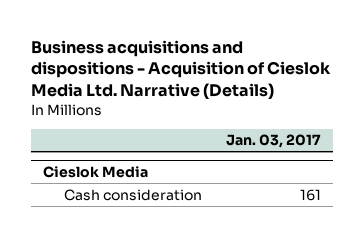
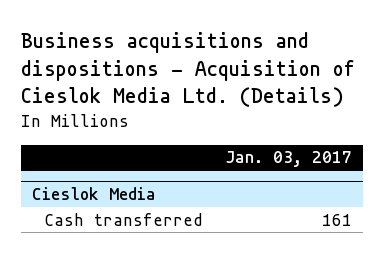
[30,39,331,99] Business acquisitions and dispositions - Acquisition of Cieslok Media Ltd. Narrative (Details) -> [21,32,356,108] Business acquisitions and dispositions - Acquisition of Cieslok Media Ltd. (Details)
[64,188,203,201] Cash consideration -> [44,212,204,226] Cash transferred

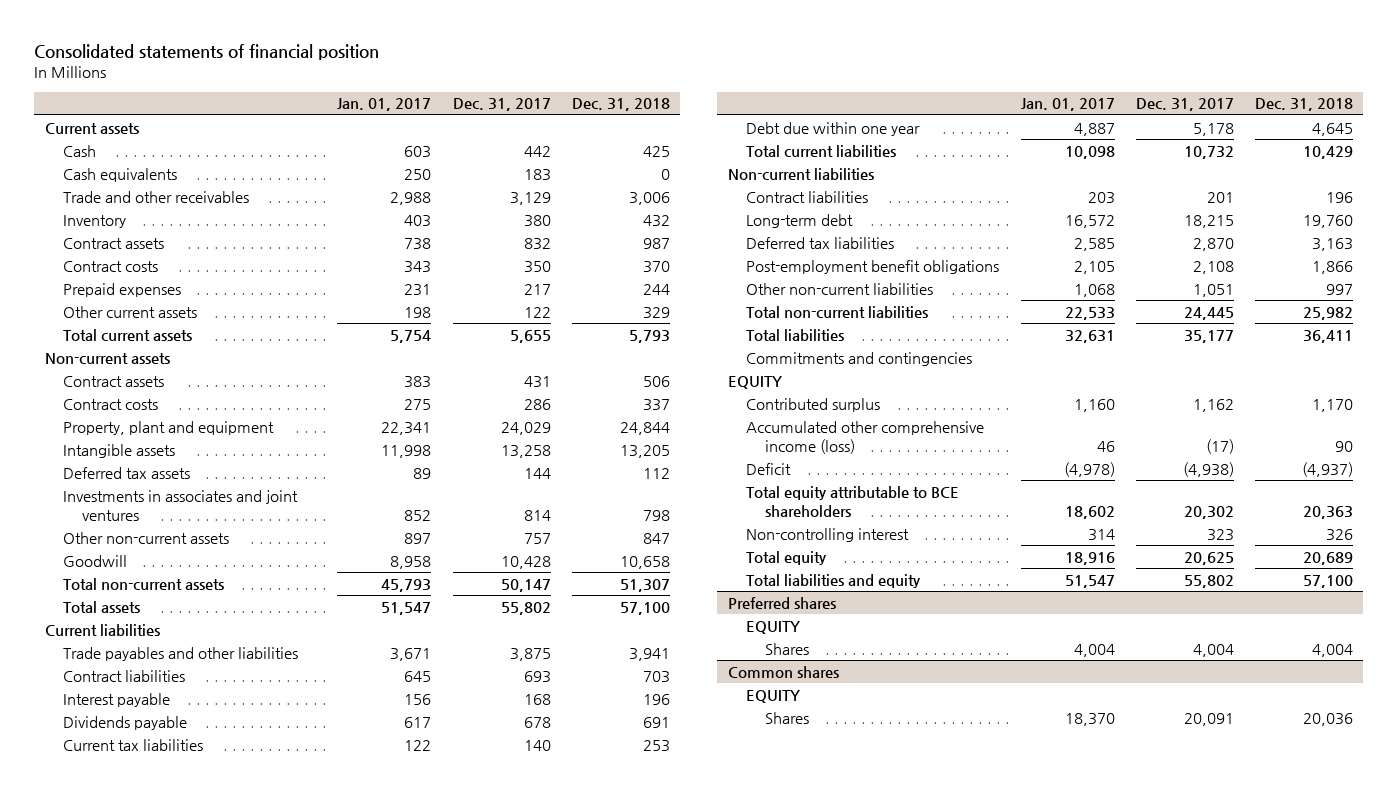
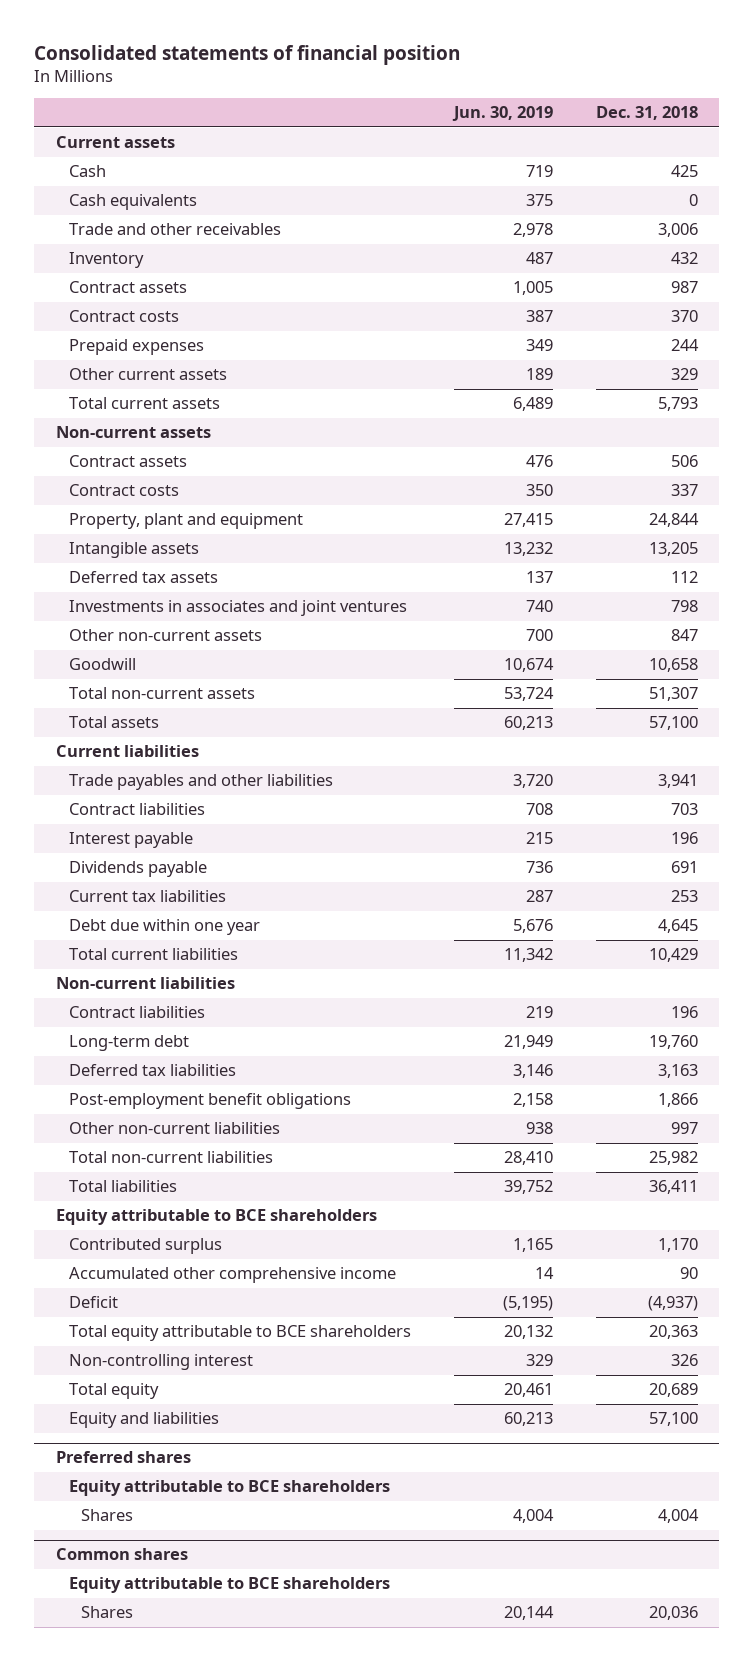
[337,98,432,112] Jan. 01, 2017 -> none
[452,98,551,112] Dec. 31, 2017 -> none
none -> [451,106,553,122] Jun. 30, 2019
[746,351,973,366] Commitments and contingencies -> none
[727,375,782,389] EQUITY -> none
none -> [55,1209,377,1226] Equity attributable to BCE shareholders
[746,420,985,454] Accumulated other comprehensive income (loss) -> [68,1267,396,1284] Accumulated other comprehensive income
[746,573,922,588] Total liabilities and equity -> [68,1412,219,1429] Equity and liabilities
[746,620,801,634] EQUITY -> none
none -> [68,1480,390,1497] Equity attributable to BCE shareholders
[746,689,801,703] EQUITY -> none
none -> [68,1577,390,1594] Equity attributable to BCE shareholders

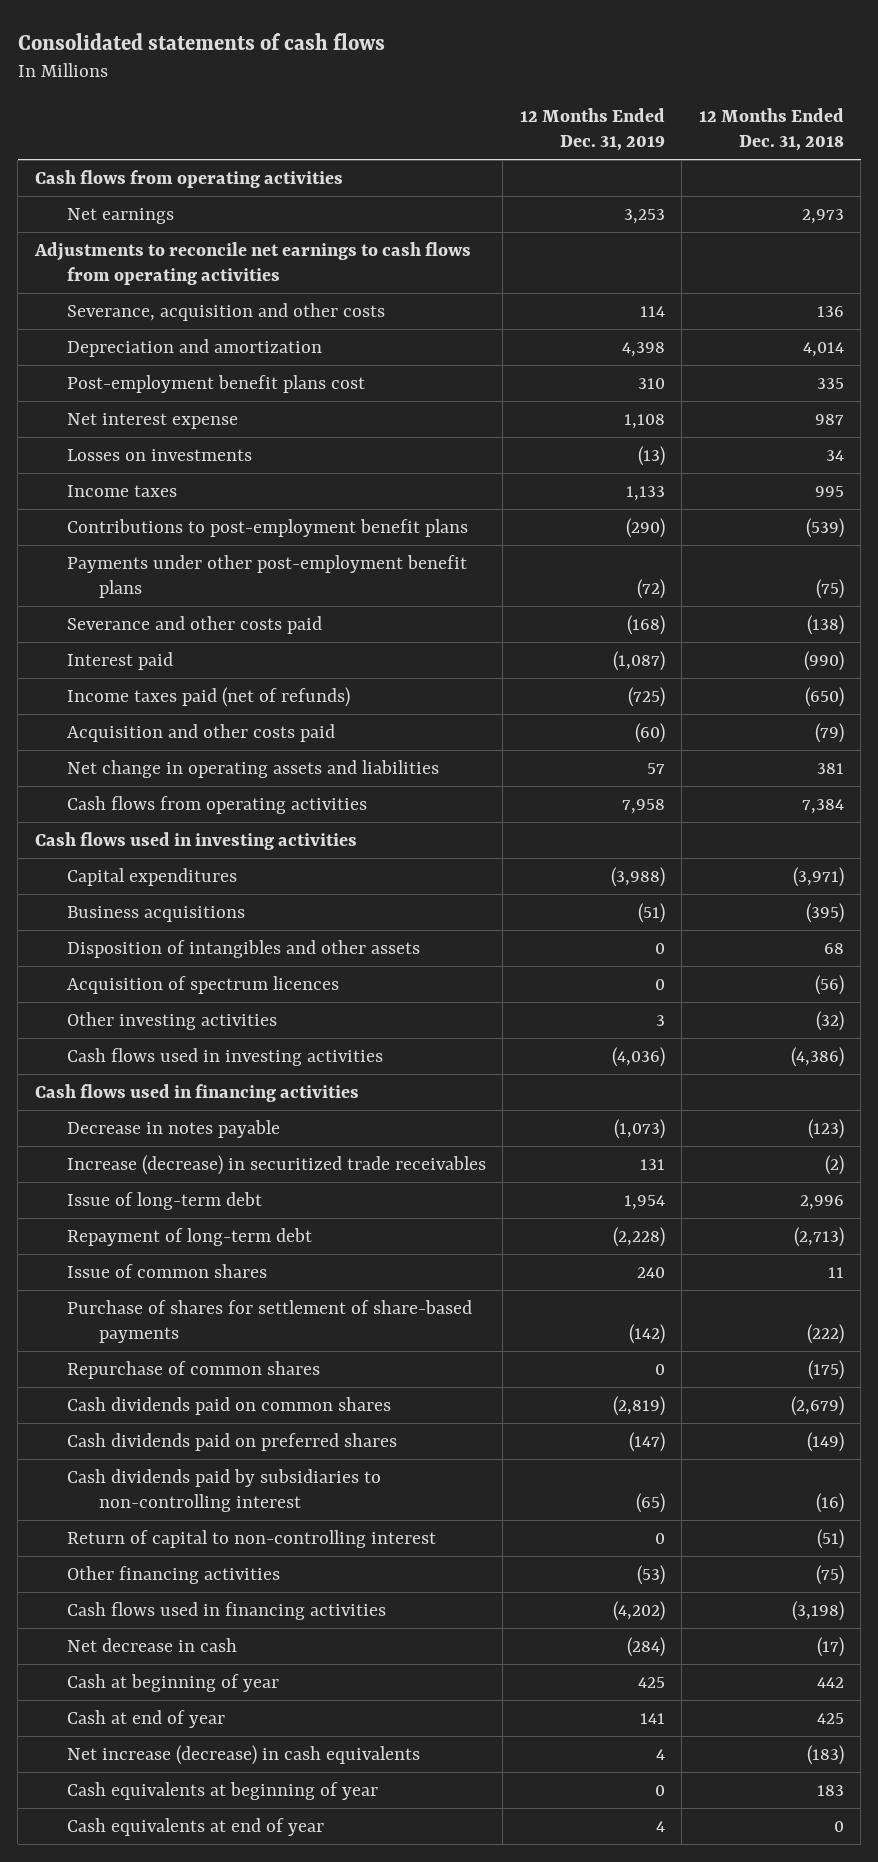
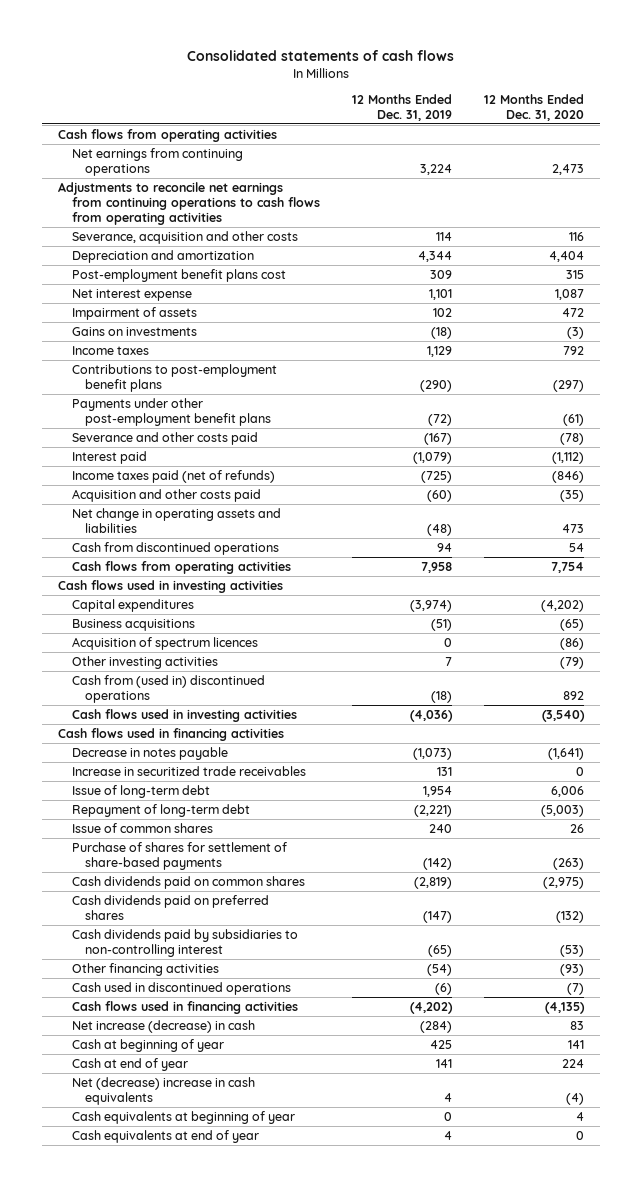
[698,107,844,151] 12 Months Ended Dec. 31, 2018 -> none
none -> [483,93,584,121] 12 Months Ended Dec. 31, 2020
[66,207,174,224] Net earnings -> none
none -> [71,147,243,176] Net earnings from continuing operations
[33,241,471,286] Adjustments to reconcile net earnings to cash flows from operating activities -> [58,181,320,225] Adjustments to reconcile net earnings from continuing operations to cash flows from operating activities
[621,341,665,357] 4,398 -> [417,250,452,262] 4,344
[637,377,665,389] 310 -> [429,269,452,279] 309
[623,413,665,429] 1,108 -> [428,288,452,300] 1,101
none -> [71,306,197,320] Impairment of assets
[66,448,252,461] Losses on investments -> [71,326,197,336] Gains on investments
[637,445,665,466] (13) -> [430,326,452,339] (18)
[625,485,665,501] 1,133 -> [426,345,452,357] 1,129
[626,614,665,635] (168) -> [423,432,452,445] (167)
[612,650,665,671] (1,087) -> [412,451,452,464] (1,079)
[646,762,665,774] 57 -> [426,523,452,536] (48)
none -> [71,541,279,555] Cash from discontinued operations
[610,866,665,887] (3,988) -> [409,599,452,612] (3,974)
[66,939,420,958] Disposition of intangibles and other assets -> none
[655,1014,665,1026] 3 -> [444,656,452,666] 7
none -> [71,674,265,703] Cash from (used in) discontinued operations
[66,1154,486,1175] Increase (decrease) in securitized trade receivables -> [71,765,306,776] Increase in securitized trade receivables
[612,1226,665,1247] (2,228) -> [413,804,452,817] (2,221)
[66,1360,320,1379] Repurchase of common shares -> none
[66,1529,436,1548] Return of capital to non-controlling interest -> none
[636,1564,665,1585] (53) -> [426,963,452,976] (54)
none -> [71,981,291,995] Cash used in discontinued operations
[66,1637,237,1652] Net decrease in cash -> [71,1019,255,1033] Net increase (decrease) in cash
[66,1744,420,1765] Net increase (decrease) in cash equivalents -> [71,1076,255,1105] Net (decrease) increase in cash equivalents

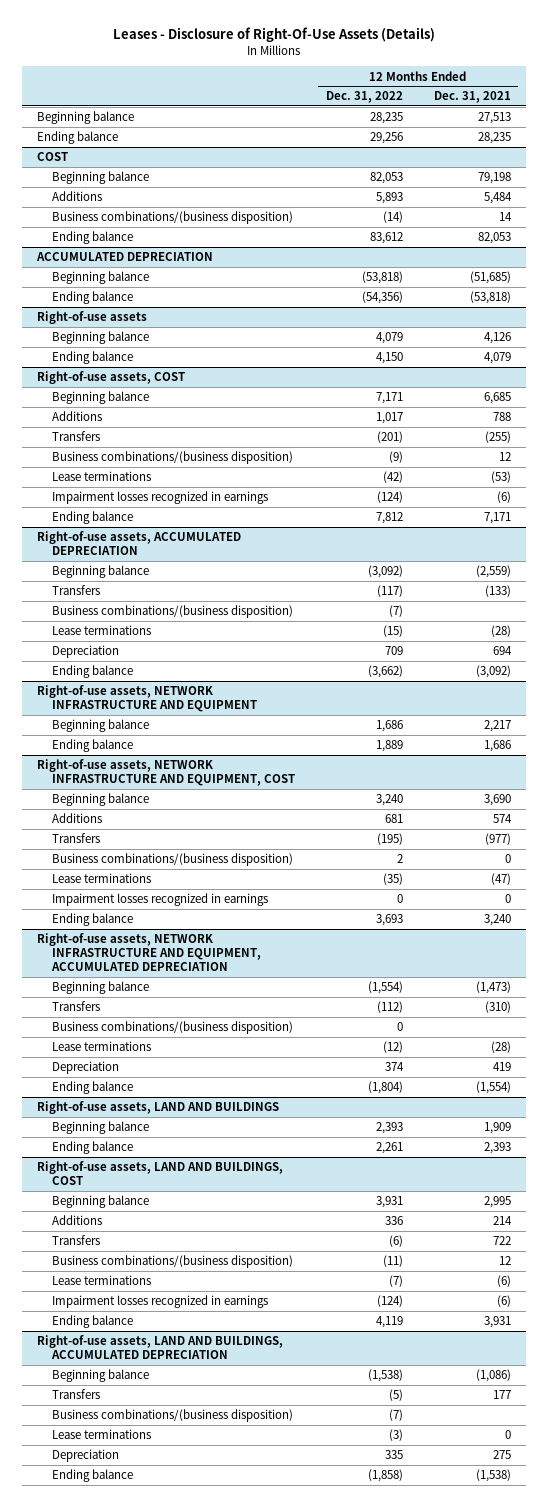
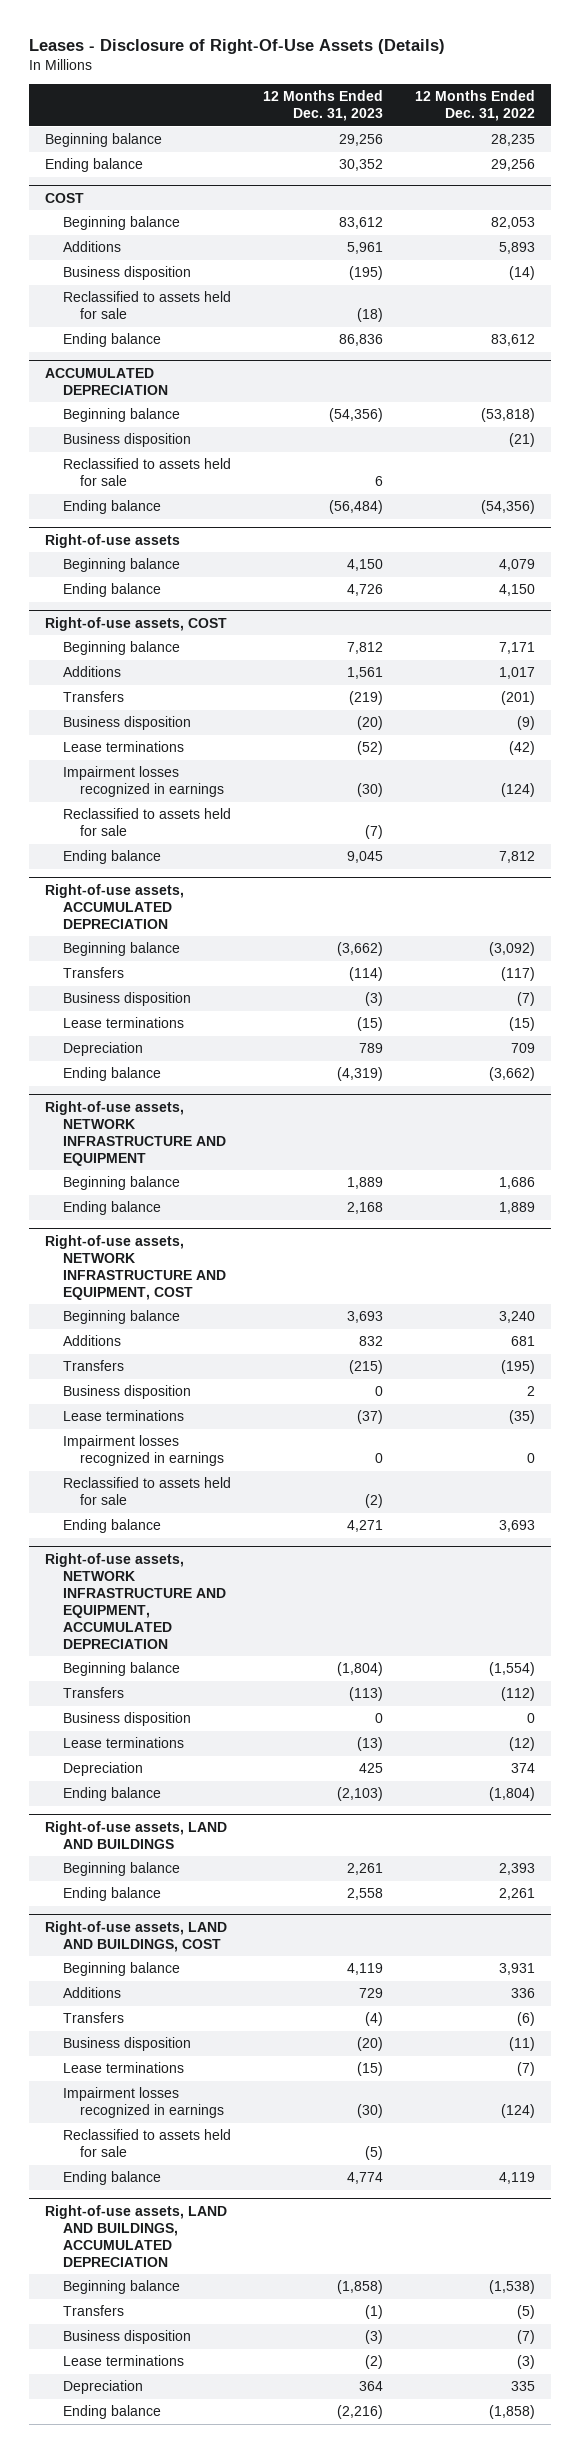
[433,91,511,104] Dec. 31, 2021 -> none
none -> [262,90,383,122] 12 Months Ended Dec. 31, 2023
[52,211,294,225] Business combinations/(business disposition) -> [62,266,191,281] Business disposition
none -> [62,291,231,320] Reclassified to assets held for sale
none -> [62,433,191,448] Business disposition
none -> [62,458,231,487] Reclassified to assets held for sale
[52,451,294,465] Business combinations/(business disposition) -> [62,716,191,731] Business disposition
none -> [62,808,231,837] Reclassified to assets held for sale
[52,605,294,619] Business combinations/(business disposition) -> [62,992,191,1007] Business disposition
[52,853,294,867] Business combinations/(business disposition) -> [62,1385,191,1400] Business disposition
none -> [62,1477,231,1506] Reclassified to assets held for sale
[52,1021,294,1035] Business combinations/(business disposition) -> [62,1712,191,1727] Business disposition
[52,1255,294,1269] Business combinations/(business disposition) -> [62,2037,191,2052] Business disposition
none -> [62,2129,231,2158] Reclassified to assets held for sale
[52,1409,294,1423] Business combinations/(business disposition) -> [62,2330,191,2345] Business disposition

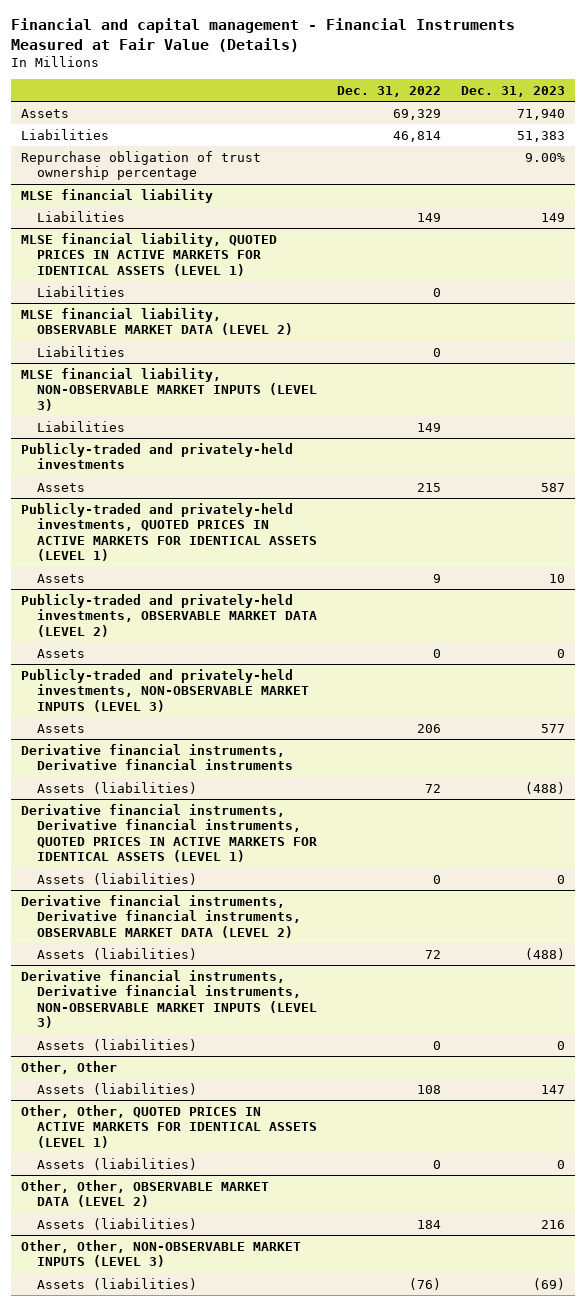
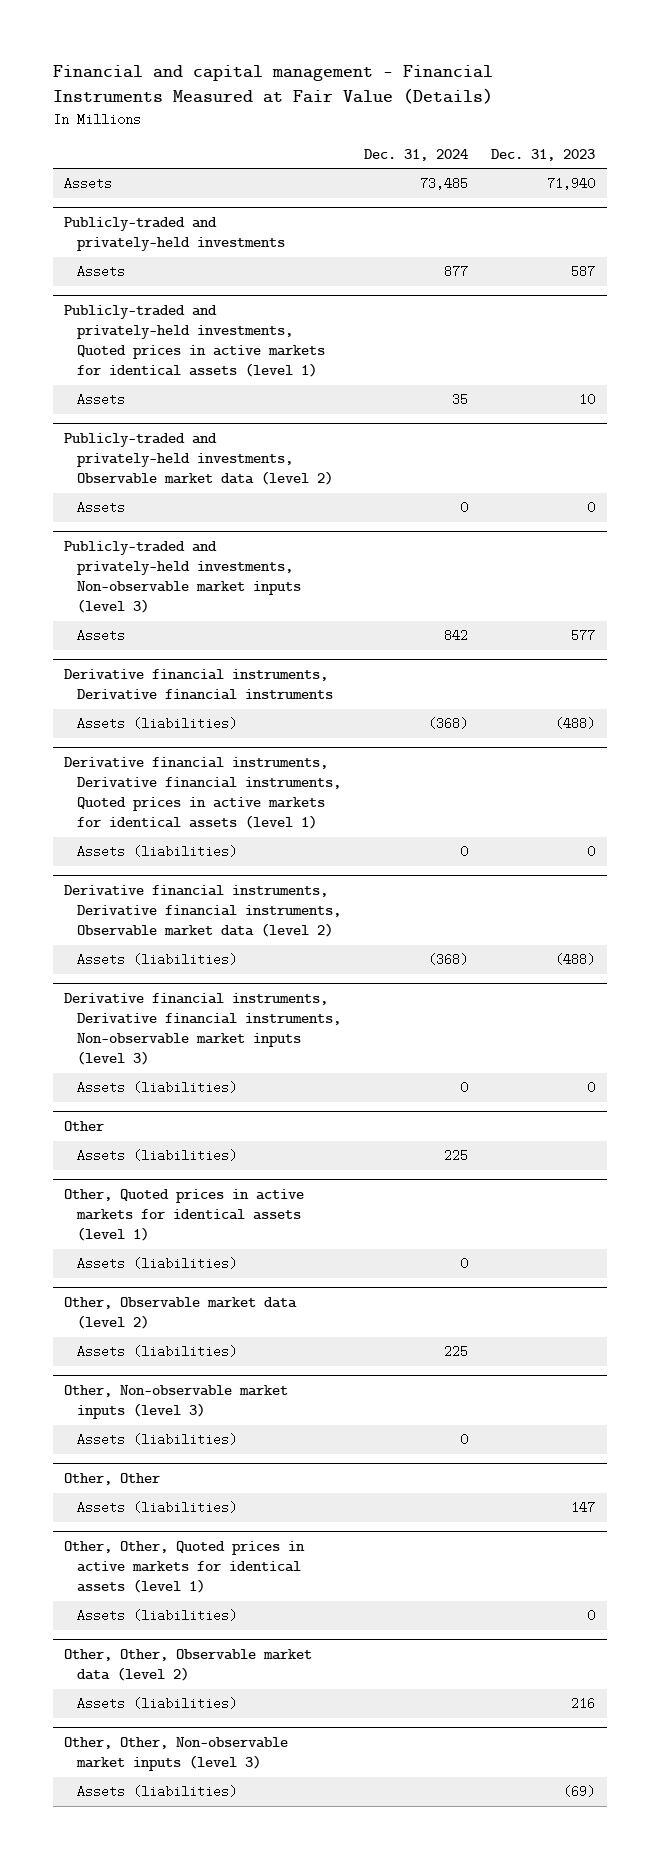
[336,85,441,97] Dec. 31, 2022 -> none
none -> [364,148,469,161] Dec. 31, 2024
[21,128,110,140] Liabilities -> none
[21,150,262,181] Repurchase obligation of trust ownership percentage -> none
[21,188,214,203] MLSE financial liability -> none
[36,210,125,222] Liabilities -> none
[21,232,278,276] MLSE financial liability, QUOTED PRICES IN ACTIVE MARKETS FOR IDENTICAL ASSETS (LEVEL 1) -> none
[36,285,125,297] Liabilities -> none
[21,307,293,336] MLSE financial liability, OBSERVABLE MARKET DATA (LEVEL 2) -> none
[36,345,125,357] Liabilities -> none
[21,367,317,411] MLSE financial liability, NON-OBSERVABLE MARKET INPUTS (LEVEL 3) -> none
[36,420,125,432] Liabilities -> none
[21,502,317,561] Publicly-traded and privately-held investments, QUOTED PRICES IN ACTIVE MARKETS FOR IDENTICAL ASSETS (LEVEL 1) -> [64,305,326,378] Publicly-traded and privately-held investments, Quoted prices in active markets for identical assets (level 1)
[21,593,317,637] Publicly-traded and privately-held investments, OBSERVABLE MARKET DATA (LEVEL 2) -> [64,433,334,486] Publicly-traded and privately-held investments, Observable market data (level 2)
[21,668,309,712] Publicly-traded and privately-held investments, NON-OBSERVABLE MARKET INPUTS (LEVEL 3) -> [64,541,302,614] Publicly-traded and privately-held investments, Non-observable market inputs (level 3)
[21,803,317,862] Derivative financial instruments, Derivative financial instruments, QUOTED PRICES IN ACTIVE MARKETS FOR IDENTICAL ASSETS (LEVEL 1) -> [64,757,342,830] Derivative financial instruments, Derivative financial instruments, Quoted prices in active markets for identical assets (level 1)
[21,894,301,938] Derivative financial instruments, Derivative financial instruments, OBSERVABLE MARKET DATA (LEVEL 2) -> [64,885,342,938] Derivative financial instruments, Derivative financial instruments, Observable market data (level 2)
[21,969,317,1028] Derivative financial instruments, Derivative financial instruments, NON-OBSERVABLE MARKET INPUTS (LEVEL 3) -> [64,993,342,1066] Derivative financial instruments, Derivative financial instruments, Non-observable market inputs (level 3)
none -> [64,1121,105,1132] Other
none -> [77,1149,238,1163] Assets (liabilities)
none -> [64,1189,305,1242] Other, Quoted prices in active markets for identical assets (level 1)
none -> [77,1257,238,1271] Assets (liabilities)
none -> [64,1297,298,1330] Other, Observable market data (level 2)
none -> [77,1345,238,1359] Assets (liabilities)
none -> [64,1385,289,1420] Other, Non-observable market inputs (level 3)
none -> [77,1433,238,1447] Assets (liabilities)
[21,1104,317,1148] Other, Other, QUOTED PRICES IN ACTIVE MARKETS FOR IDENTICAL ASSETS (LEVEL 1) -> [64,1541,306,1594] Other, Other, Quoted prices in active markets for identical assets (level 1)
[21,1179,270,1208] Other, Other, OBSERVABLE MARKET DATA (LEVEL 2) -> [64,1649,313,1682] Other, Other, Observable market data (level 2)
[21,1239,302,1268] Other, Other, NON-OBSERVABLE MARKET INPUTS (LEVEL 3) -> [64,1737,289,1772] Other, Other, Non-observable market inputs (level 3)

